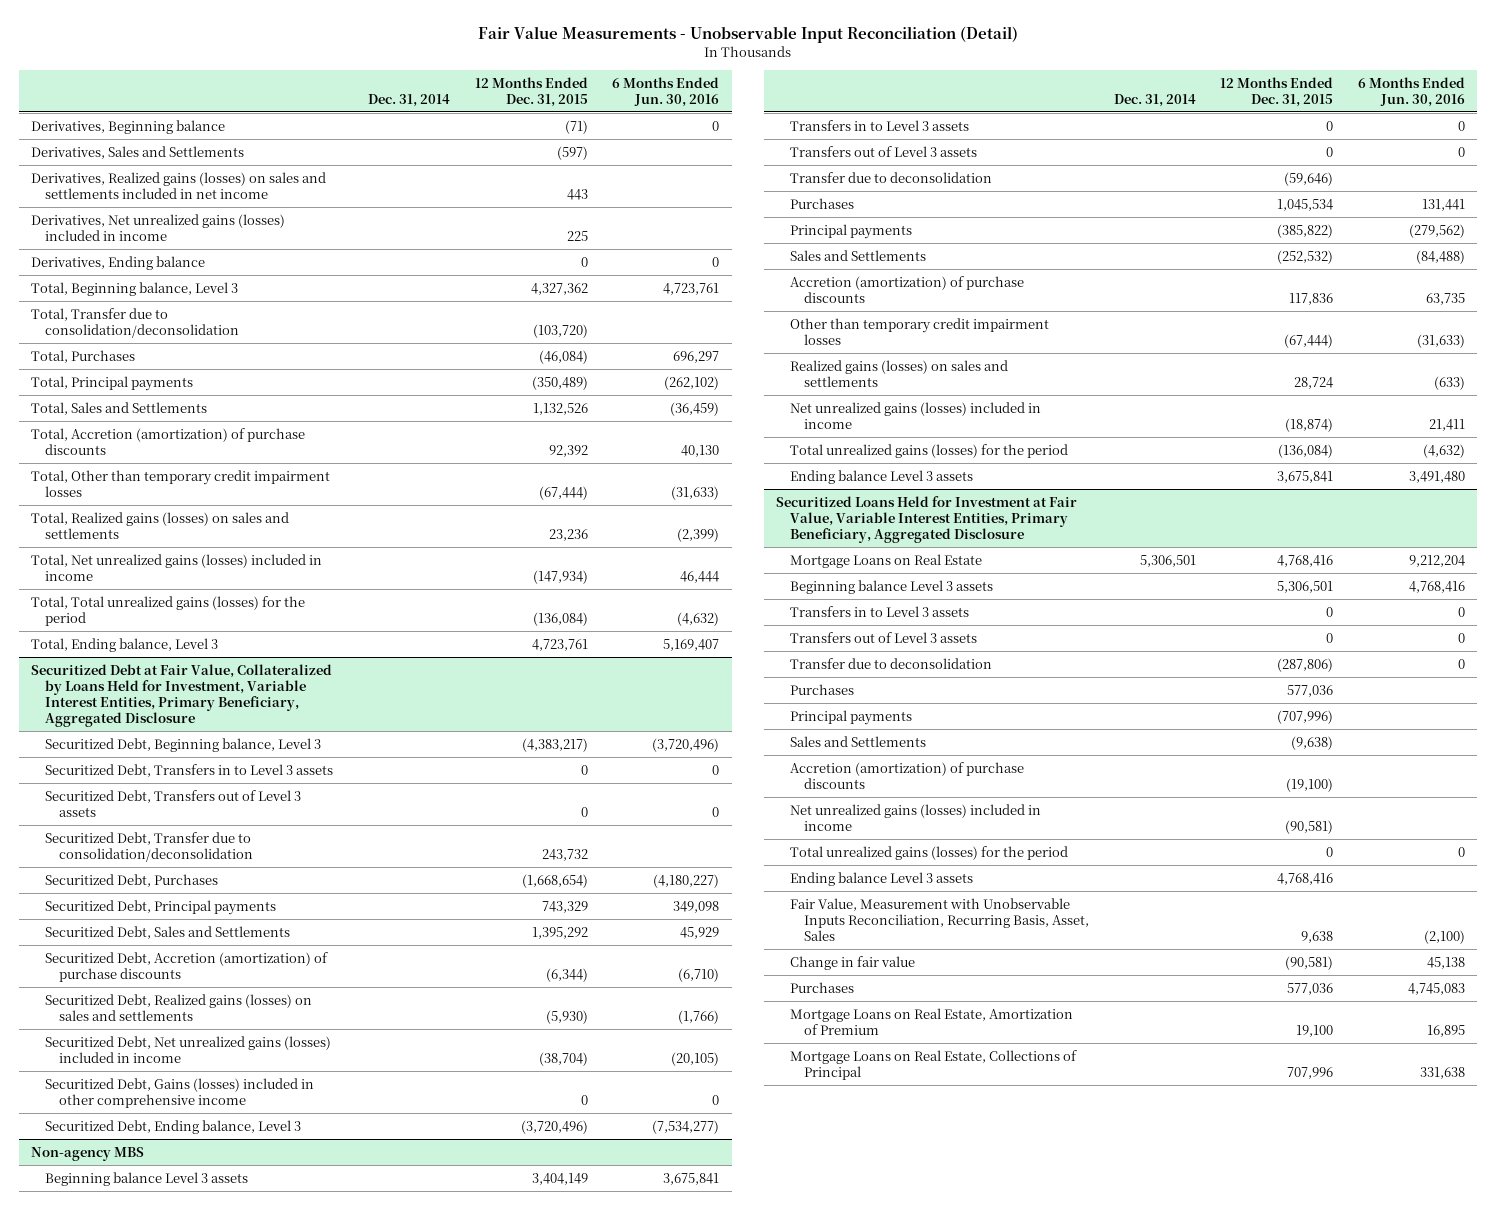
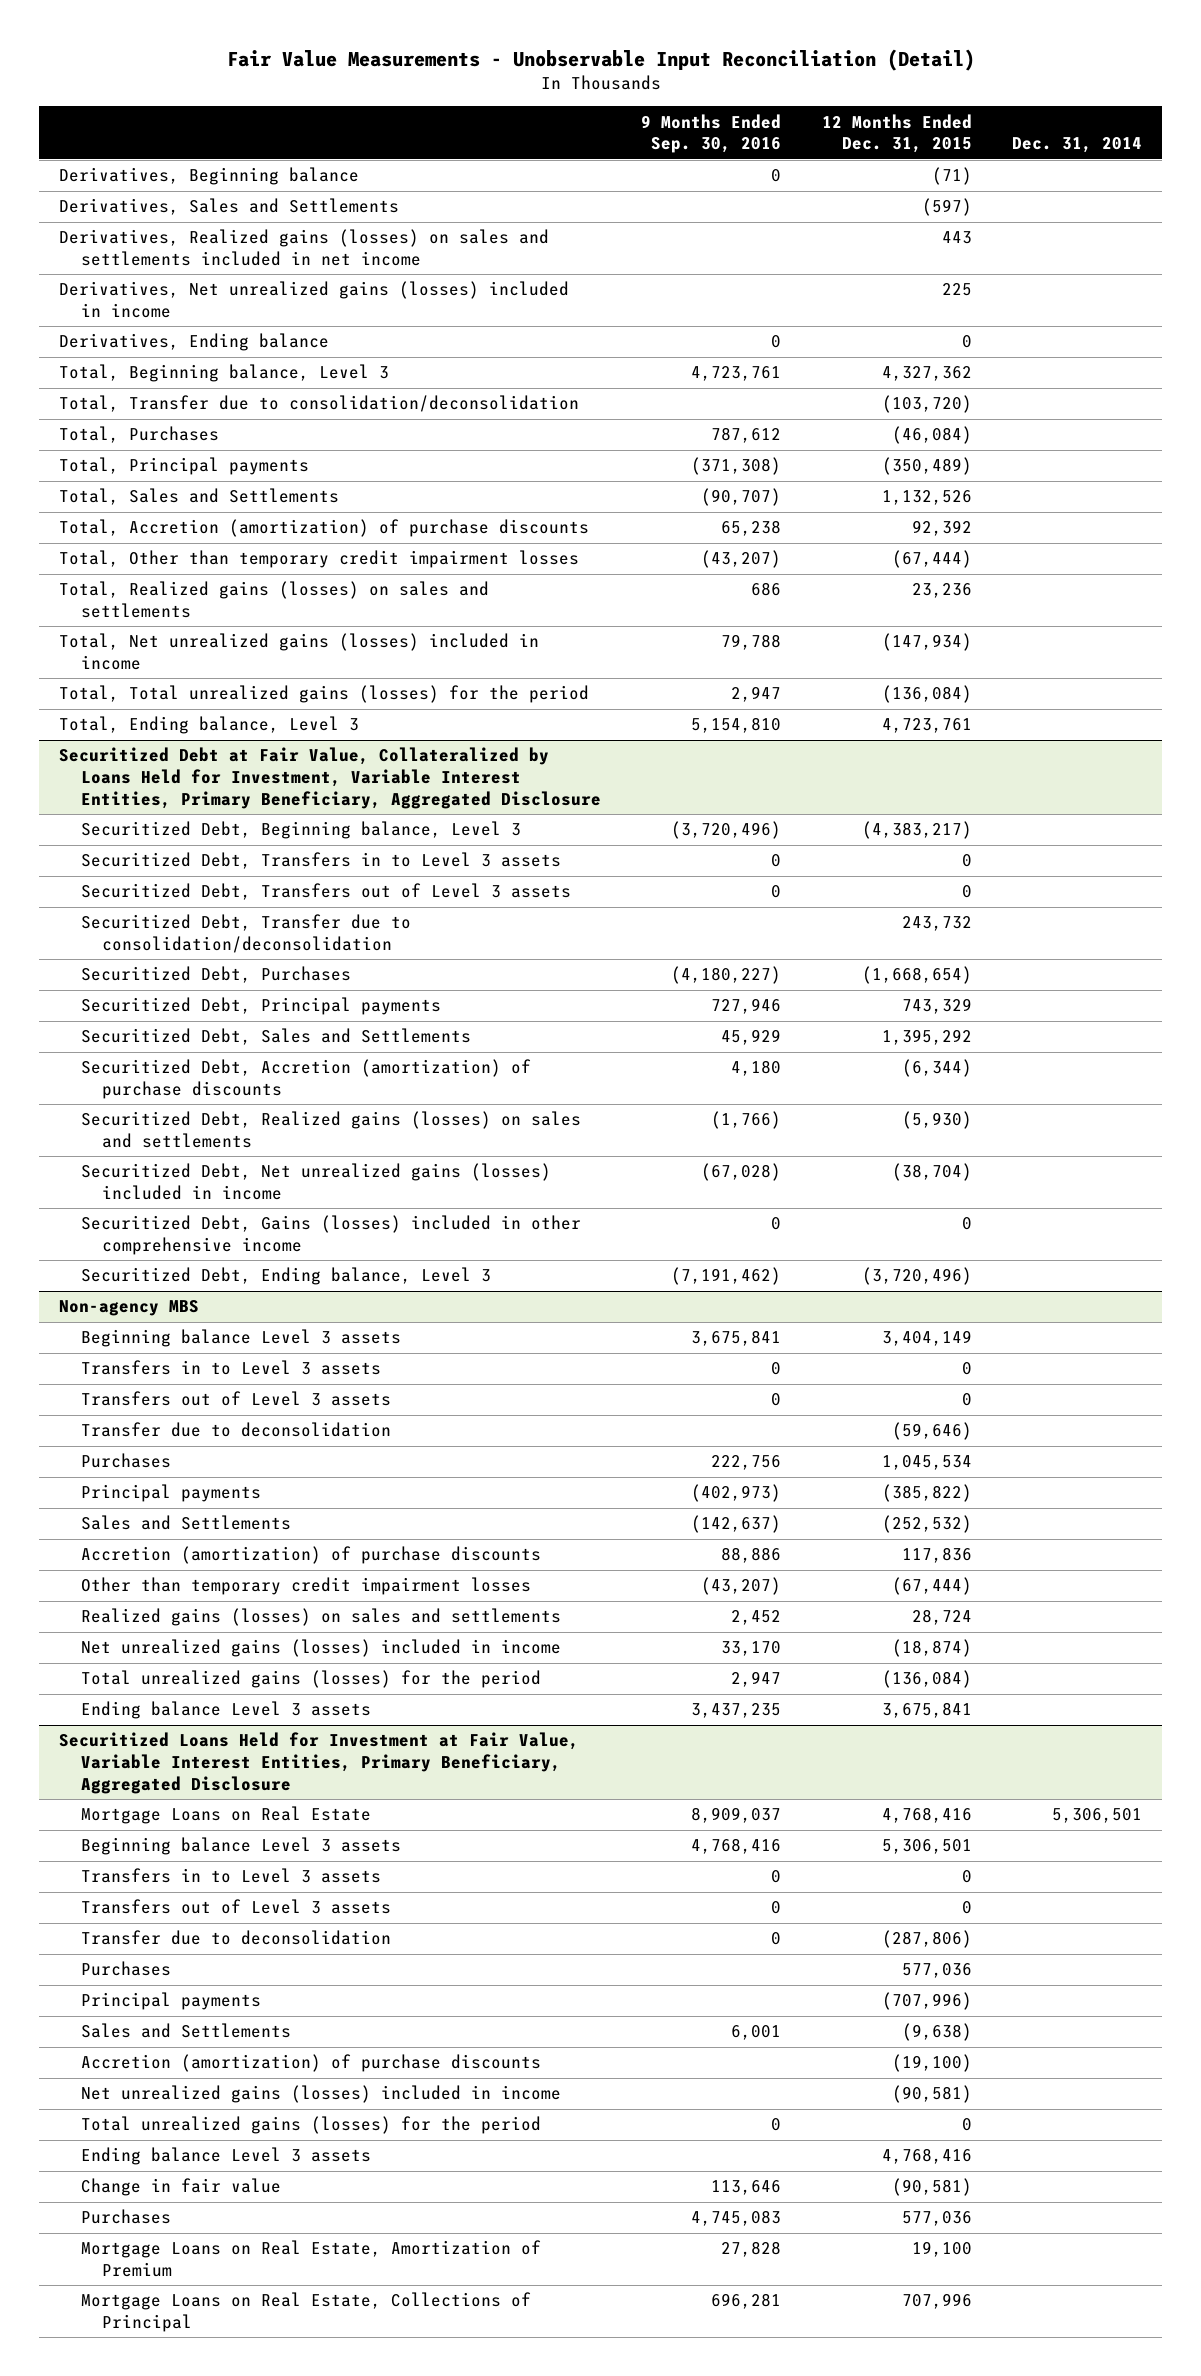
[612,76,720,107] 6 Months Ended Jun. 30, 2016 -> none
none -> [641,113,782,154] 9 Months Ended Sep. 30, 2016
[790,897,1090,941] Fair Value, Measurement with Unobservable Inputs Reconciliation, Recurring Basis, Asset, Sales -> none

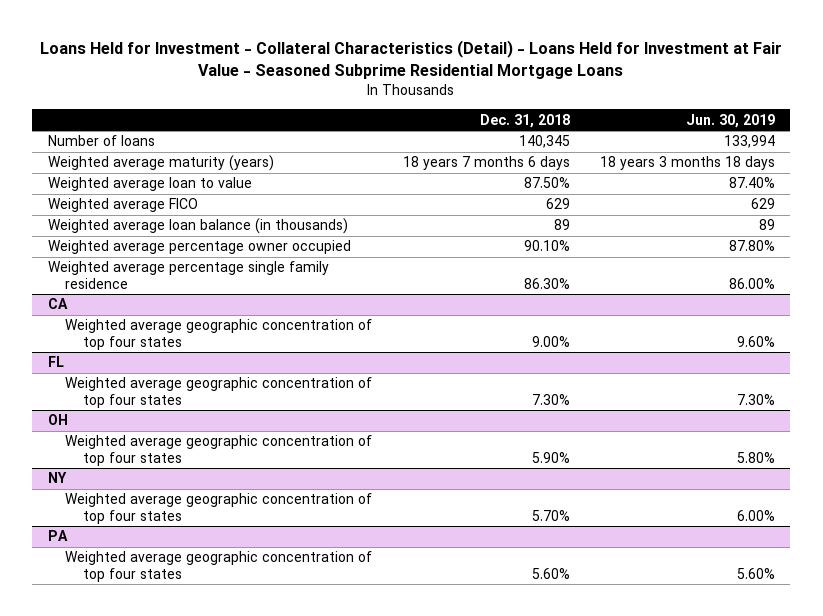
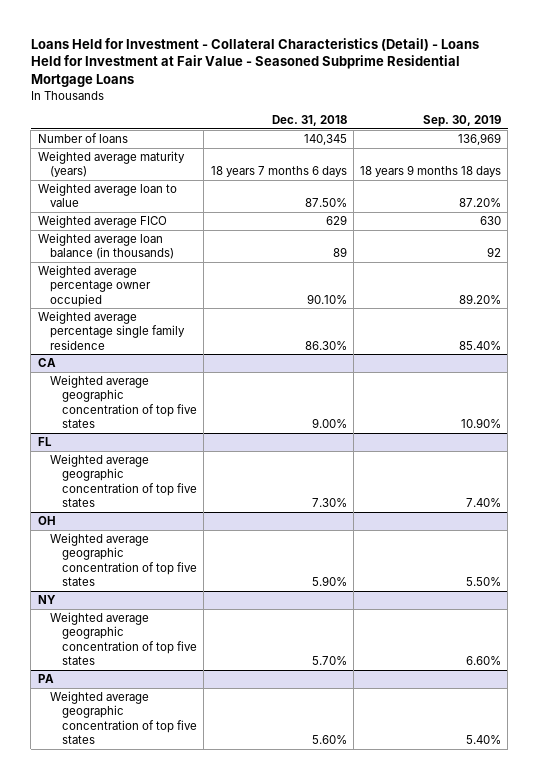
[686,113,776,128] Jun. 30, 2019 -> none
none -> [423,115,502,128] Sep. 30, 2019
[65,319,373,350] Weighted average geographic concentration of top four states -> [49,375,198,428] Weighted average geographic concentration of top five states
[65,377,373,408] Weighted average geographic concentration of top four states -> [49,454,198,507] Weighted average geographic concentration of top five states
[65,435,373,466] Weighted average geographic concentration of top four states -> [49,533,198,586] Weighted average geographic concentration of top five states
[65,493,373,524] Weighted average geographic concentration of top four states -> [49,612,198,665] Weighted average geographic concentration of top five states
[65,551,373,582] Weighted average geographic concentration of top four states -> [49,691,198,744] Weighted average geographic concentration of top five states

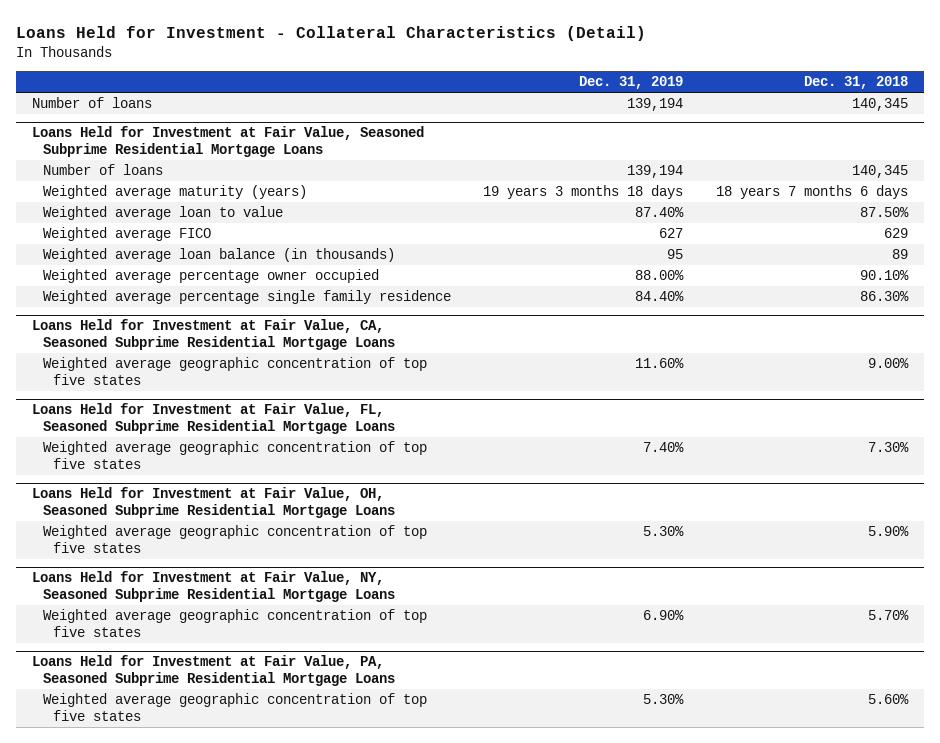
[30,37,479,88] Loans Held for Investment - Collateral Characteristics (Detail) - Loans Held for Investment at Fair Value - Seasoned Subprime Residential Mortgage Loans -> [16,26,647,42] Loans Held for Investment - Collateral Characteristics (Detail)
[423,115,502,128] Sep. 30, 2019 -> none
none -> [579,76,684,90] Dec. 31, 2019
none -> [32,126,425,157] Loans Held for Investment at Fair Value, Seasoned Subprime Residential Mortgage Loans
none -> [42,164,163,176] Number of loans
[37,358,56,368] CA -> none
none -> [32,319,395,350] Loans Held for Investment at Fair Value, CA, Seasoned Subprime Residential Mortgage Loans
[37,437,52,447] FL -> none
none -> [32,403,395,434] Loans Held for Investment at Fair Value, FL, Seasoned Subprime Residential Mortgage Loans
[37,516,56,526] OH -> none
none -> [32,487,395,518] Loans Held for Investment at Fair Value, OH, Seasoned Subprime Residential Mortgage Loans
[37,595,56,605] NY -> none
none -> [32,571,395,602] Loans Held for Investment at Fair Value, NY, Seasoned Subprime Residential Mortgage Loans
[37,674,54,684] PA -> none
none -> [32,655,395,686] Loans Held for Investment at Fair Value, PA, Seasoned Subprime Residential Mortgage Loans

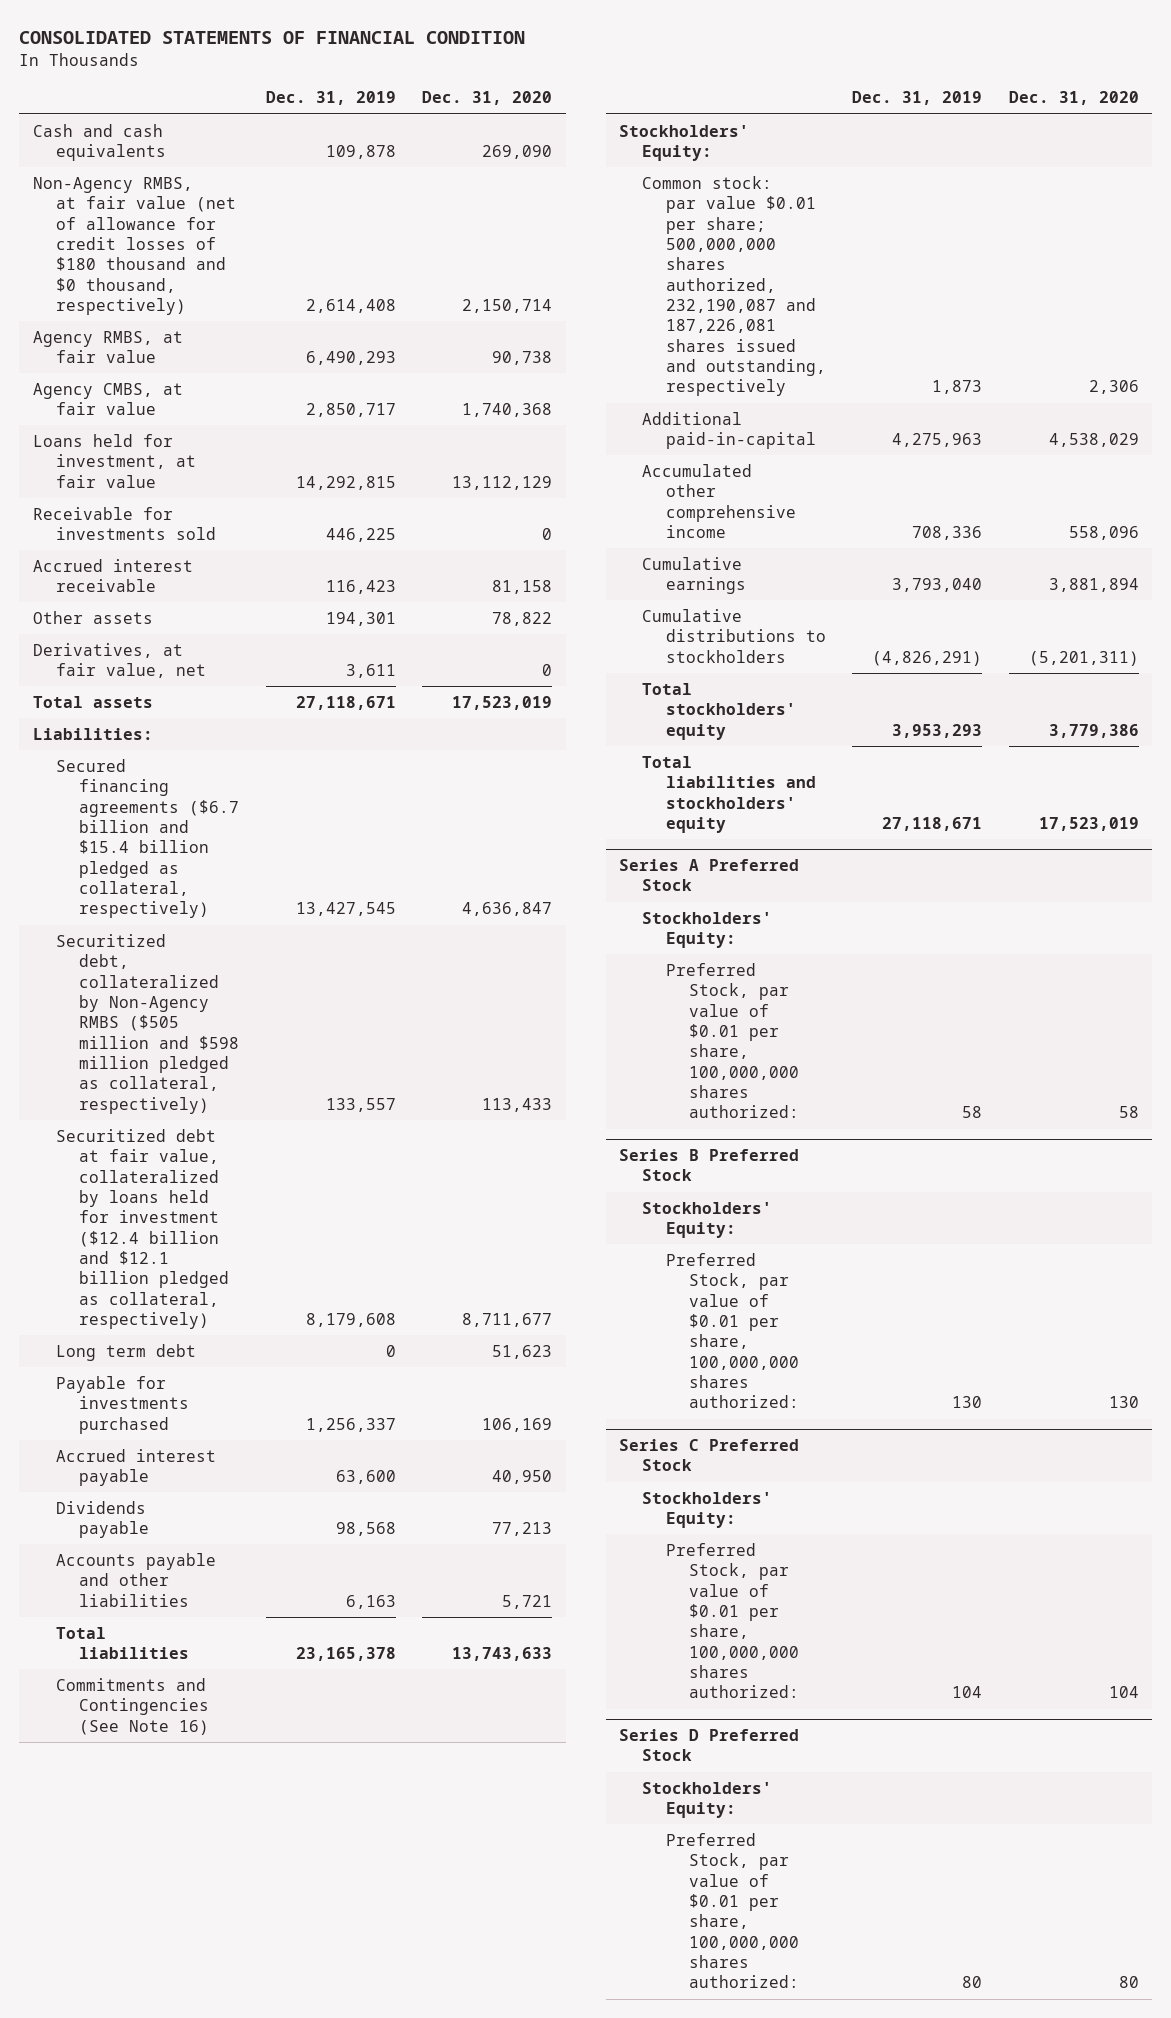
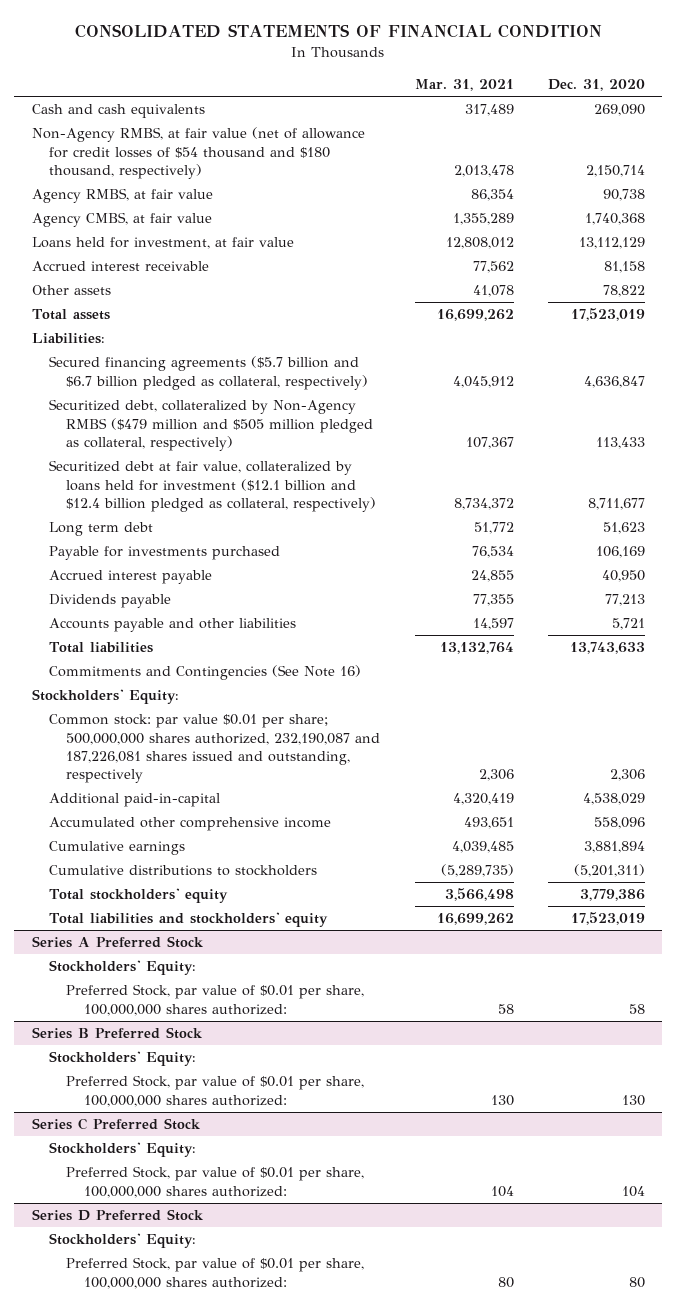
[265,91,396,106] Dec. 31, 2019 -> none
none -> [414,79,514,92] Mar. 31, 2021
[32,176,236,316] Non-Agency RMBS, at fair value (net of allowance for credit losses of $180 thousand and $0 thousand, respectively) -> [31,127,365,179] Non-Agency RMBS, at fair value (net of allowance for credit losses of $54 thousand and $180 thousand, respectively)
[32,506,216,541] Receivable for investments sold -> none
[32,642,206,679] Derivatives, at fair value, net -> none
[55,758,240,919] Secured financing agreements ($6.7 billion and $15.4 billion pledged as collateral, respectively) -> [48,356,369,390] Secured financing agreements ($5.7 billion and $6.7 billion pledged as collateral, respectively)
[55,933,240,1114] Securitized debt, collateralized by Non-Agency RMBS ($505 million and $598 million pledged as collateral, respectively) -> [48,399,374,451] Securitized debt, collateralized by Non-Agency RMBS ($479 million and $505 million pledged as collateral, respectively)
[55,1128,230,1330] Securitized debt at fair value, collateralized by loans held for investment ($12.4 billion and $12.1 billion pledged as collateral, respectively) -> [48,460,377,512] Securitized debt at fair value, collateralized by loans held for investment ($12.1 billion and $12.4 billion pledged as collateral, respectively)

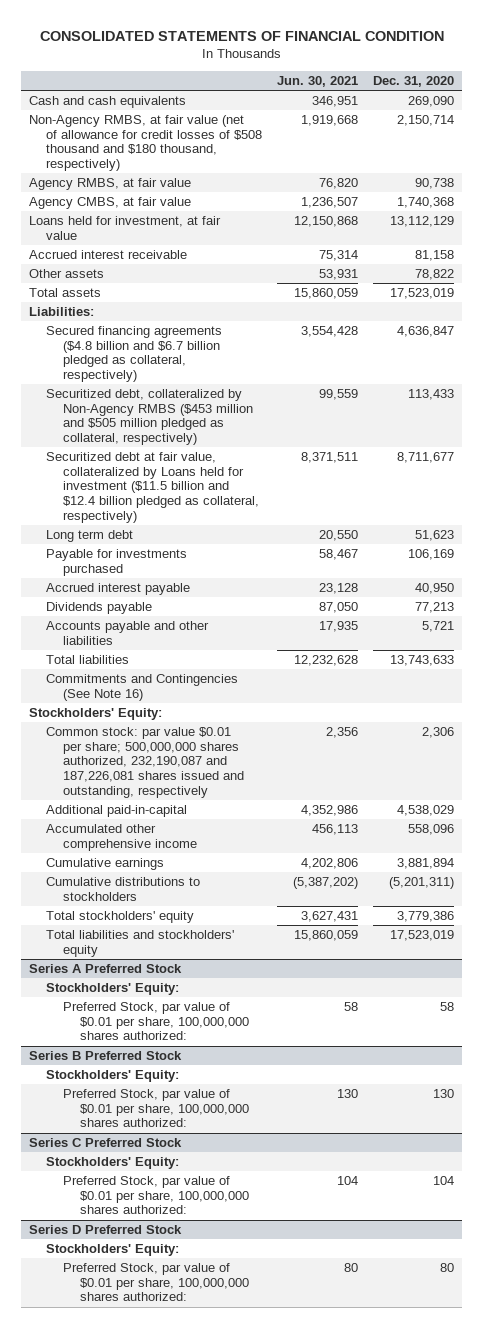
[414,79,514,92] Mar. 31, 2021 -> none
none -> [277,75,359,87] Jun. 30, 2021
[31,127,365,179] Non-Agency RMBS, at fair value (net of allowance for credit losses of $54 thousand and $180 thousand, respectively) -> [28,114,262,172] Non-Agency RMBS, at fair value (net of allowance for credit losses of $508 thousand and $180 thousand, respectively)
[48,356,369,390] Secured financing agreements ($5.7 billion and $6.7 billion pledged as collateral, respectively) -> [45,325,222,383] Secured financing agreements ($4.8 billion and $6.7 billion pledged as collateral, respectively)
[48,399,374,451] Securitized debt, collateralized by Non-Agency RMBS ($479 million and $505 million pledged as collateral, respectively) -> [45,388,253,446] Securitized debt, collateralized by Non-Agency RMBS ($453 million and $505 million pledged as collateral, respectively)
[48,460,377,512] Securitized debt at fair value, collateralized by loans held for investment ($12.1 billion and $12.4 billion pledged as collateral, respectively) -> [45,451,259,524] Securitized debt at fair value, collateralized by Loans held for investment ($11.5 billion and $12.4 billion pledged as collateral, respectively)

